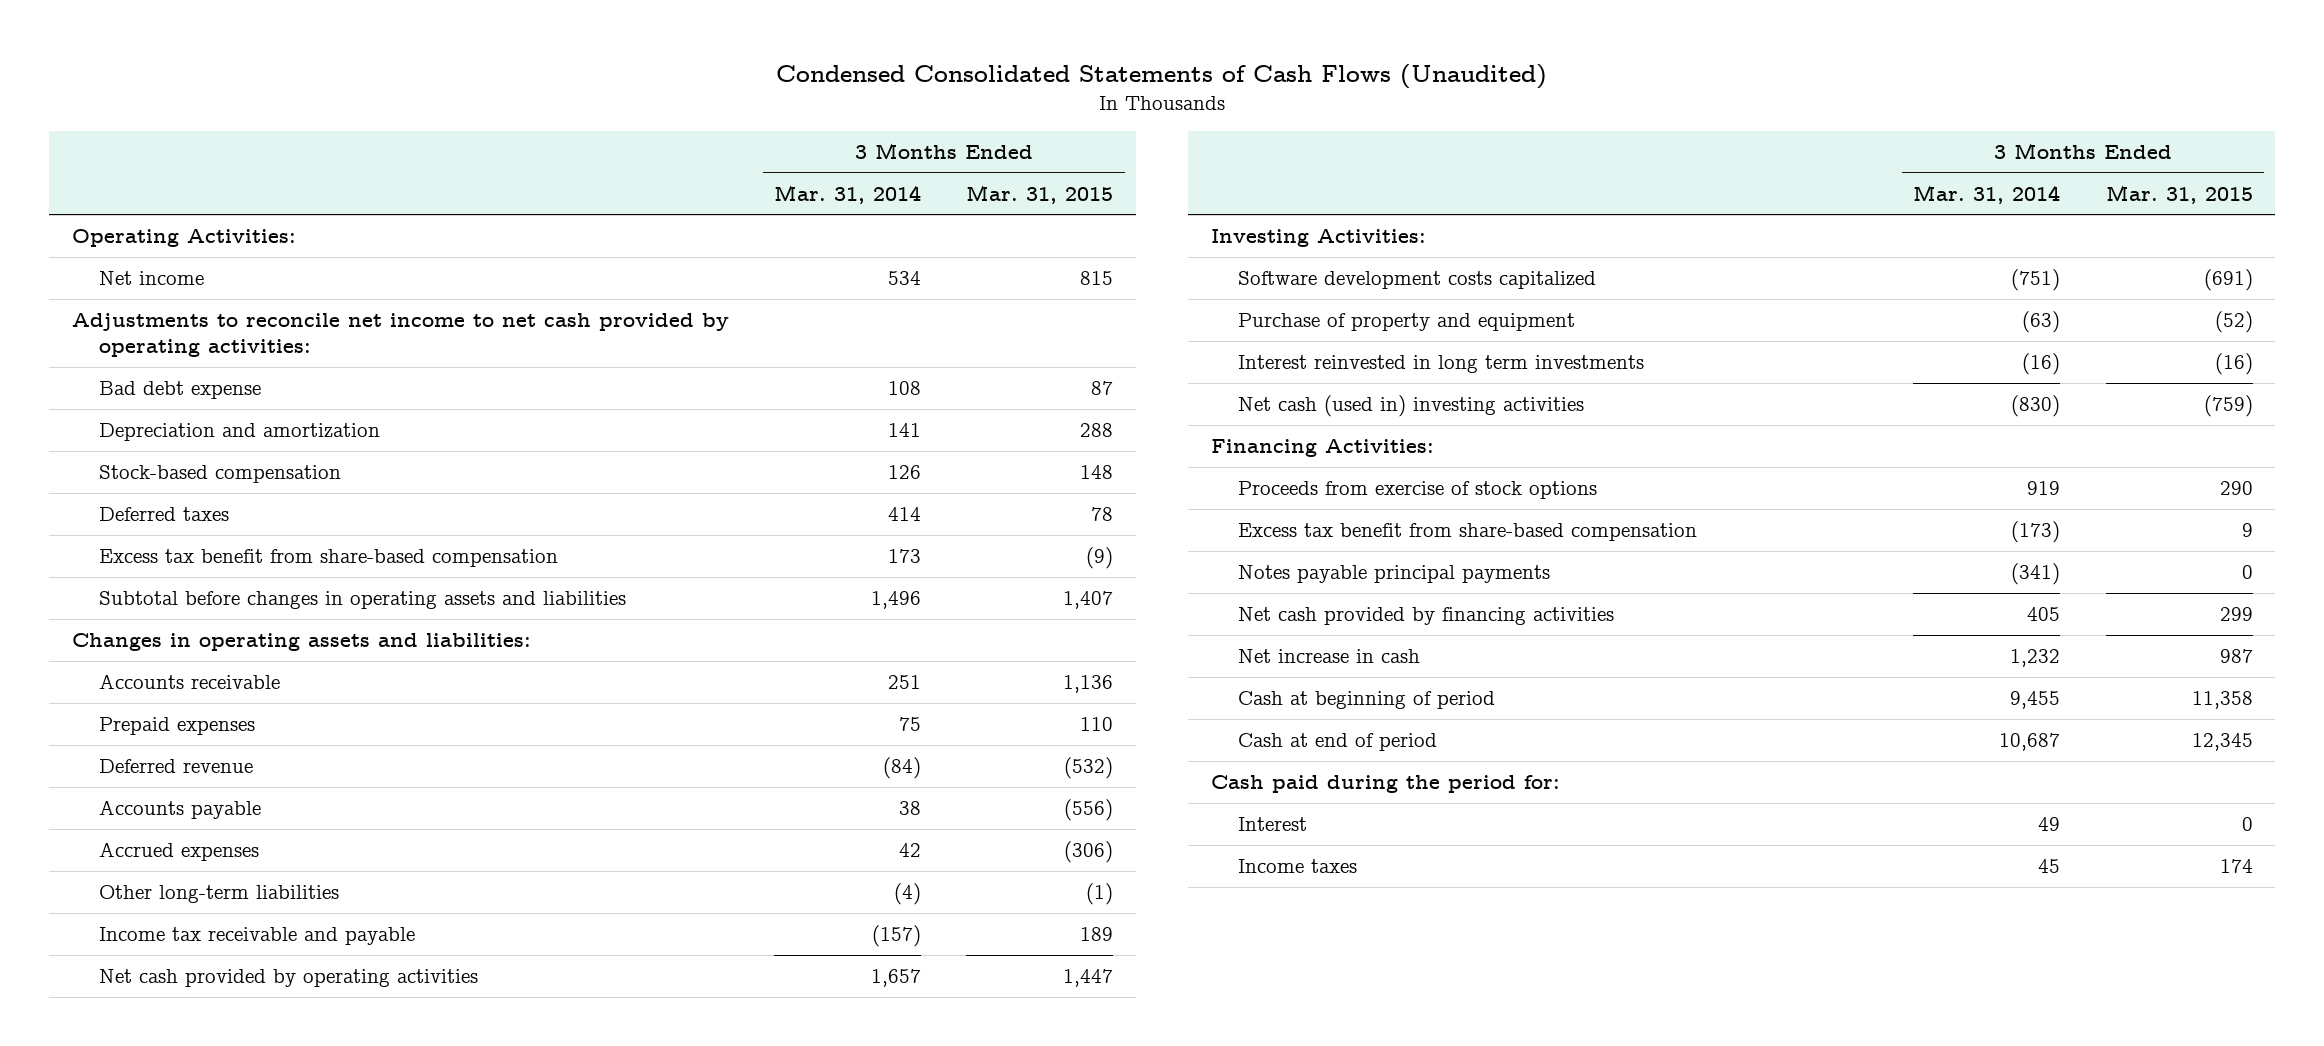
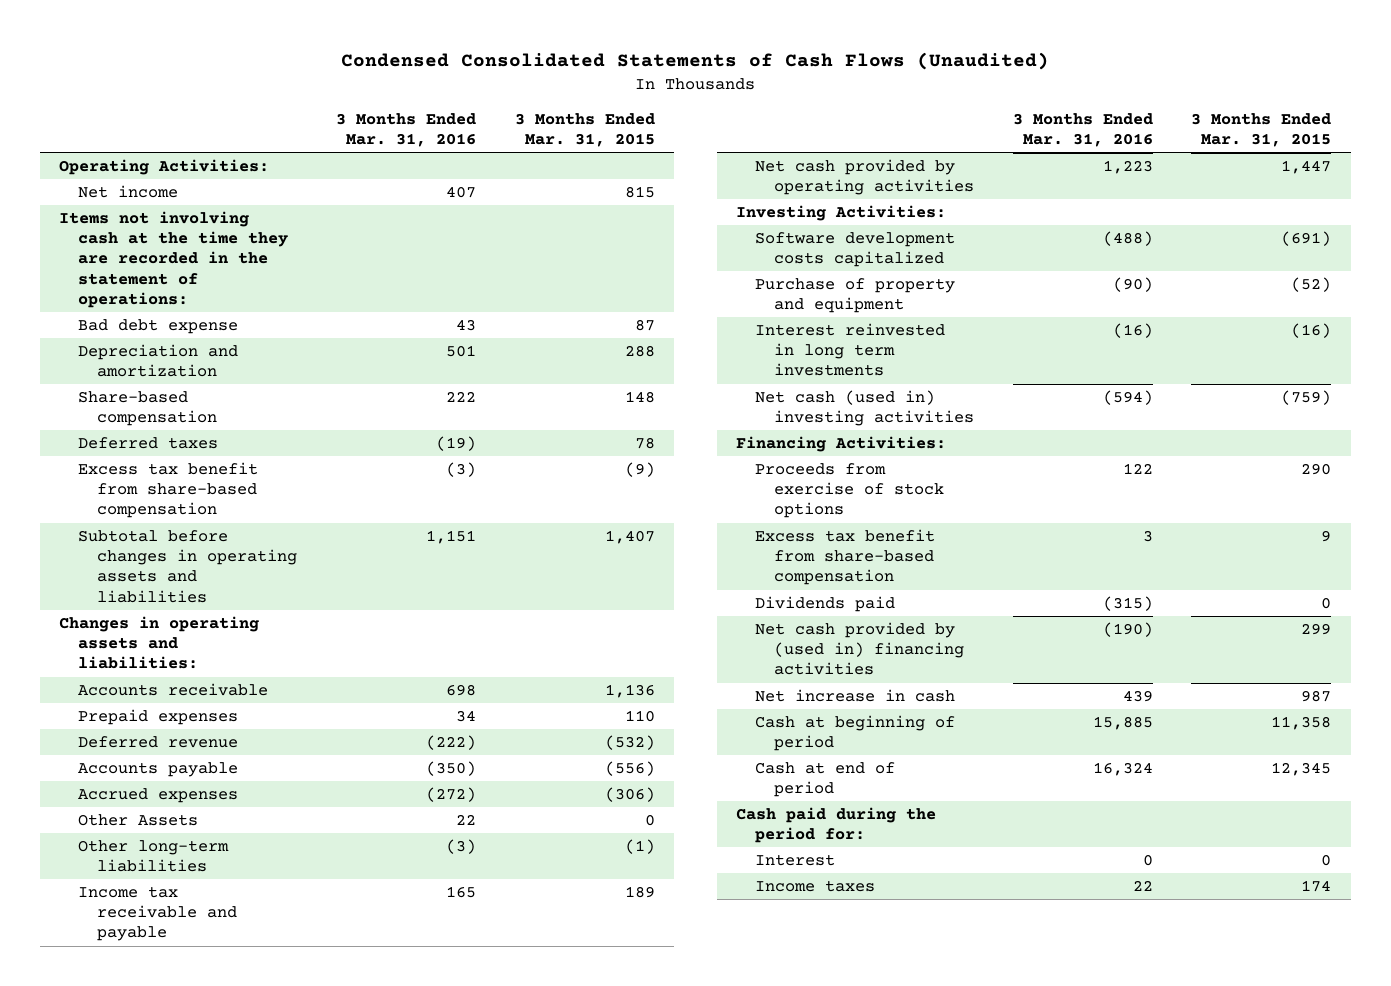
[774,184,922,204] Mar. 31, 2014 -> none
none -> [336,112,477,148] 3 Months Ended Mar. 31, 2016
[71,313,729,358] Adjustments to reconcile net income to net cash provided by operating activities: -> none
none -> [59,210,289,308] Items not involving cash at the time they are recorded in the statement of operations:
[98,465,341,484] Stock-based compensation -> [78,390,218,427] Share-based compensation
none -> [78,813,199,826] Other Assets
[1238,565,1551,584] Notes payable principal payments -> none
none -> [754,595,895,612] Dividends paid
[1238,607,1615,626] Net cash provided by financing activities -> [754,621,964,676] Net cash provided by (used in) financing activities

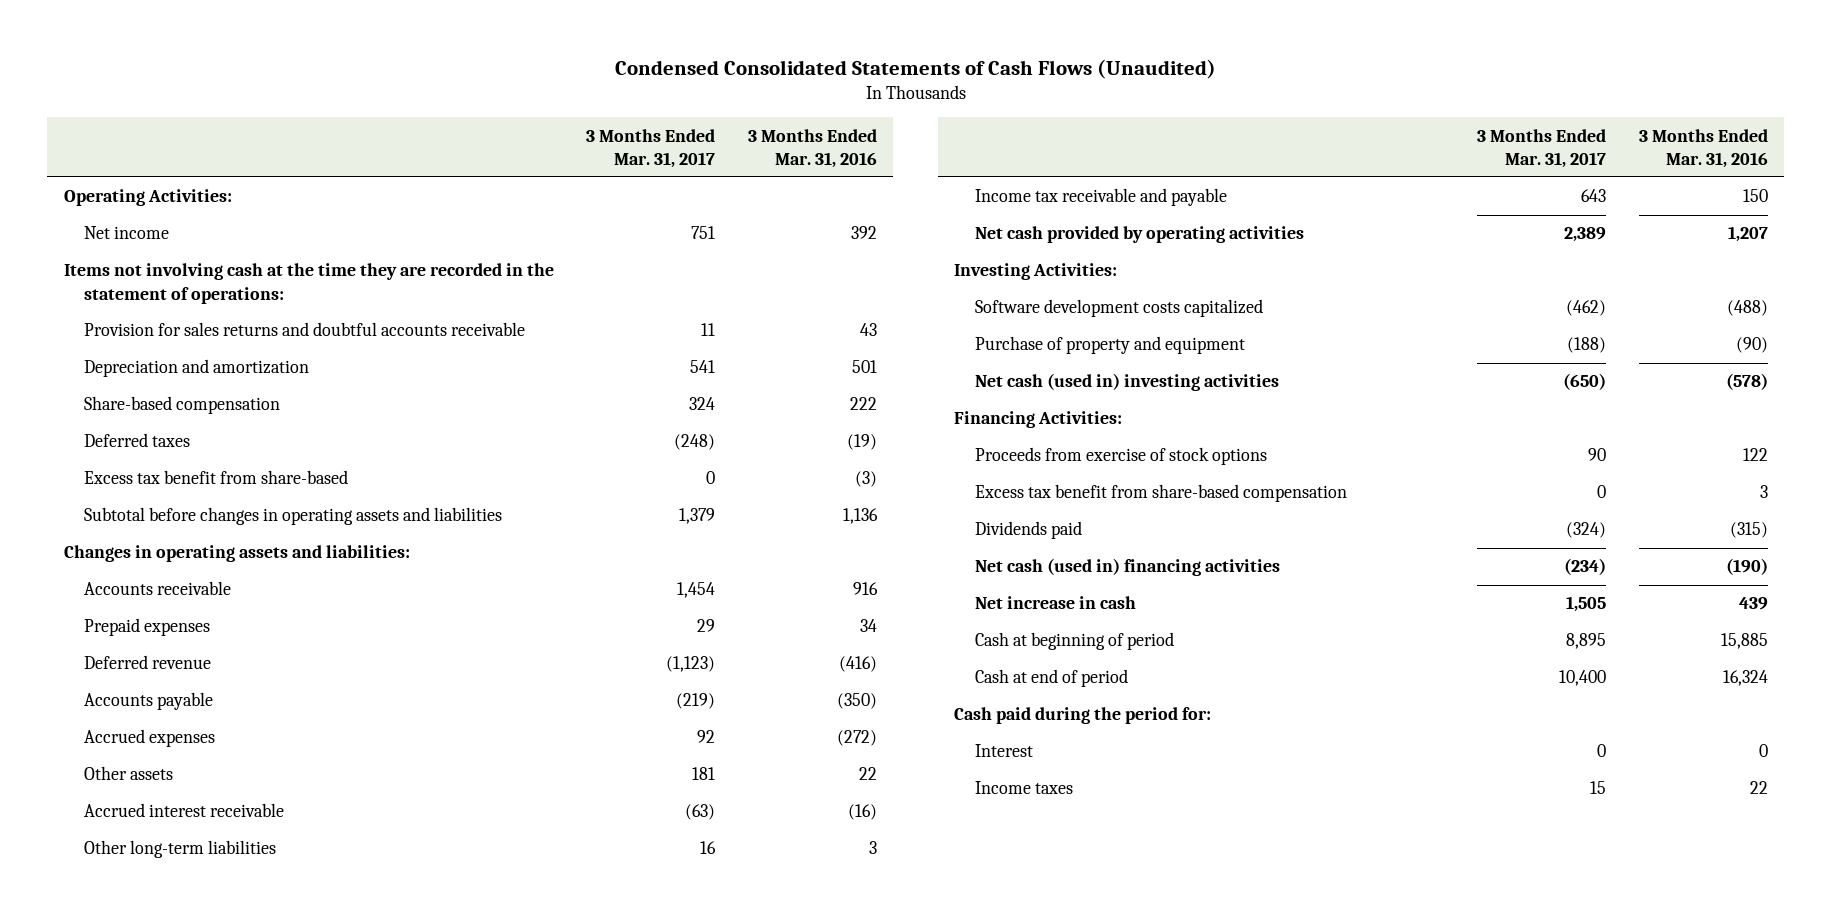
[514,112,655,148] 3 Months Ended Mar. 31, 2015 -> none
none -> [586,128,716,168] 3 Months Ended Mar. 31, 2017
[446,185,477,198] 407 -> [850,226,877,240] 392
[78,318,239,334] Bad debt expense -> [84,322,526,337] Provision for sales returns and doubtful accounts receivable
[78,461,259,519] Excess tax benefit from share-based compensation -> [84,470,349,485] Excess tax benefit from share-based
[426,529,477,544] 1,151 -> [842,508,878,525] 1,136
[446,683,477,696] 698 -> [852,582,878,596] 916
[426,734,477,750] (222) -> [838,656,877,673] (416)
[78,813,199,826] Other Assets -> [84,766,174,781] Other assets
none -> [84,803,285,818] Accrued interest receivable
[446,838,477,854] (3) -> [868,841,877,855] 3
[446,885,477,898] 165 -> [1742,189,1768,203] 150
[1102,159,1153,174] 1,223 -> [1727,226,1768,243] 1,207
[754,322,945,377] Interest reinvested in long term investments -> none
[1102,389,1153,405] (594) -> [1725,373,1768,391] (578)
[754,621,964,676] Net cash provided by (used in) financing activities -> [975,558,1281,577] Net cash (used in) financing activities

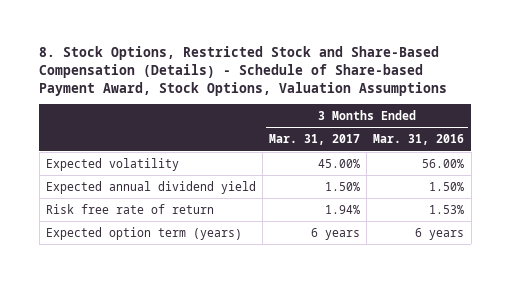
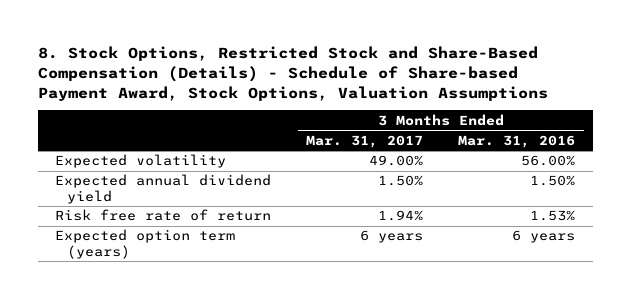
[318,158,361,168] 45.00% -> [369,155,424,167] 49.00%

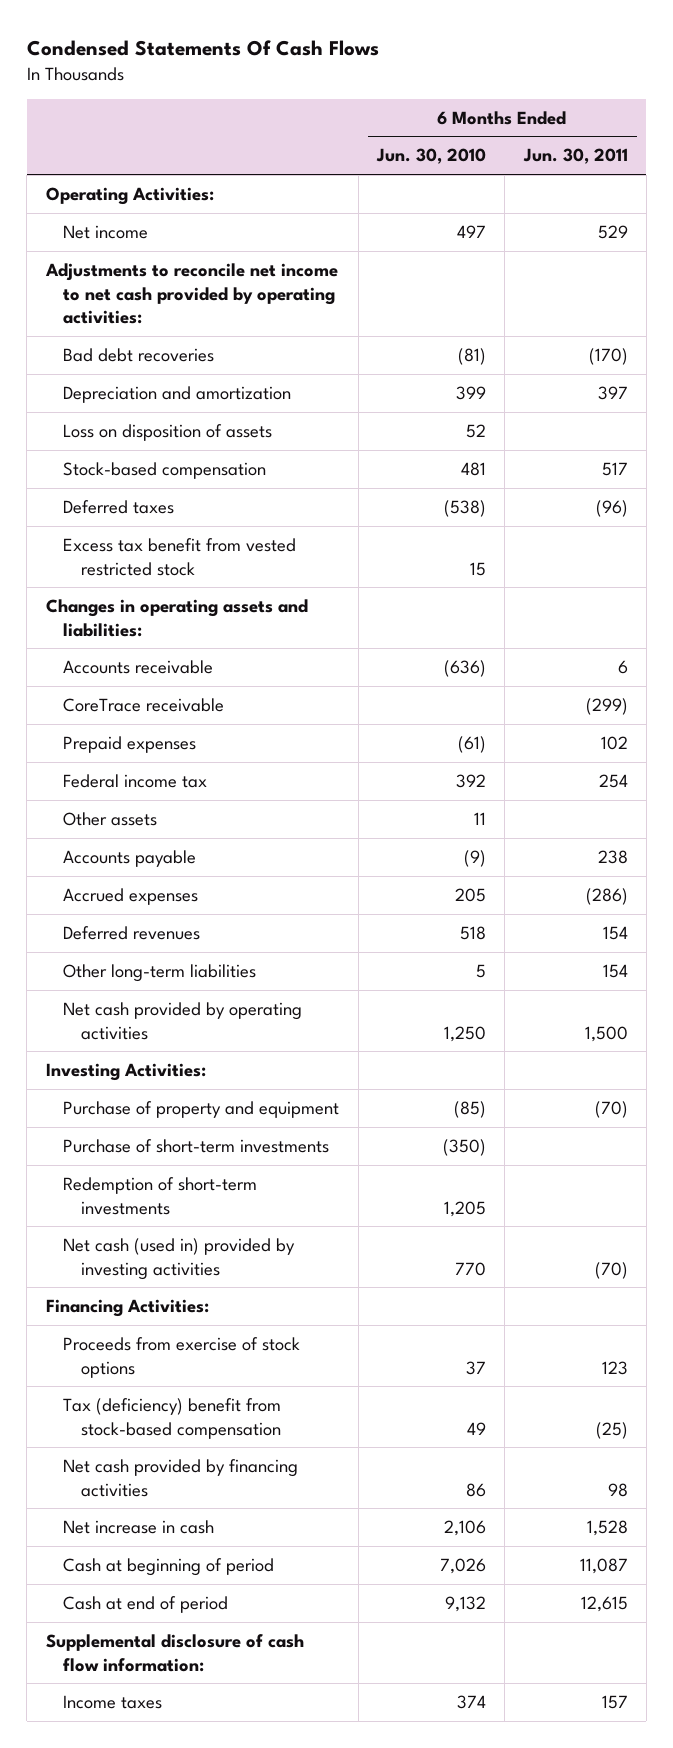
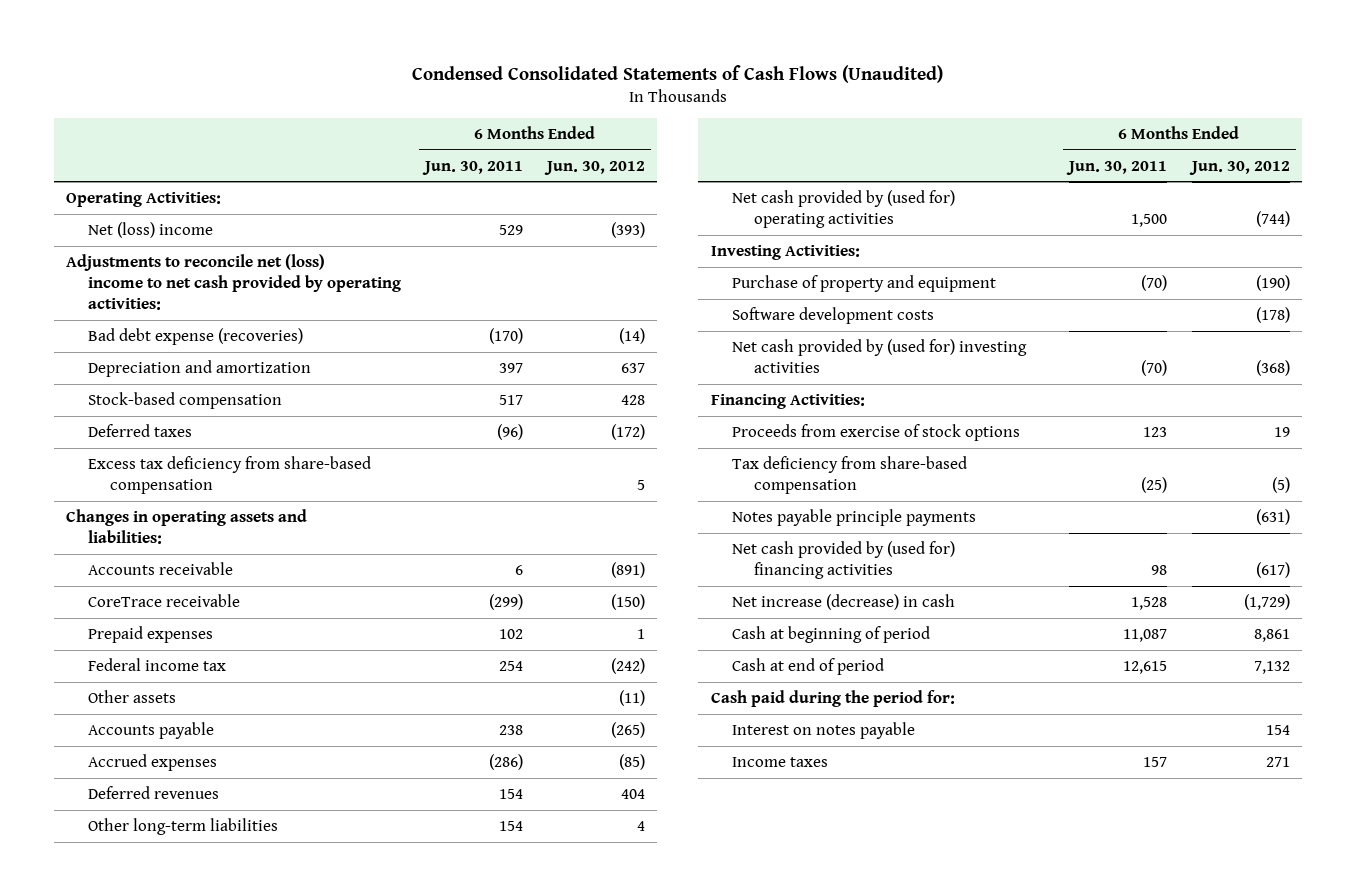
[26,40,379,57] Condensed Statements Of Cash Flows -> [411,64,943,83] Condensed Consolidated Statements of Cash Flows (Unaudited)
[375,148,486,165] Jun. 30, 2010 -> none
none -> [544,160,646,175] Jun. 30, 2012
[63,224,149,239] Net income -> [87,221,213,238] Net (loss) income
[44,262,338,325] Adjustments to reconcile net income to net cash provided by operating activities: -> [66,253,401,311] Adjustments to reconcile net (loss) income to net cash provided by operating activities:
[63,347,215,362] Bad debt recoveries -> [87,327,303,345] Bad debt expense (recoveries)
[63,423,273,441] Loss on disposition of assets -> none
[63,537,297,576] Excess tax benefit from vested restricted stock -> none
none -> [87,455,371,495] Excess tax deficiency from share-based compensation
[63,1001,303,1040] Net cash provided by operating activities -> [732,189,956,229] Net cash provided by (used for) operating activities
[63,1138,330,1153] Purchase of short-term investments -> none
[63,1176,258,1215] Redemption of short-term investments -> none
none -> [732,306,935,324] Software development costs
[63,1237,296,1280] Net cash (used in) provided by investing activities -> [732,338,1028,374] Net cash provided by (used for) investing activities
[63,1397,282,1439] Tax (deficiency) benefit from stock-based compensation -> [732,455,968,495] Tax deficiency from share-based compensation
none -> [732,508,977,526] Notes payable principle payments
[63,1458,299,1497] Net cash provided by financing activities -> [732,540,956,580] Net cash provided by (used for) financing activities
[63,1519,215,1534] Net increase in cash -> [732,593,956,610] Net increase (decrease) in cash
[45,1633,304,1672] Supplemental disclosure of cash flow information: -> none
none -> [710,689,955,707] Cash paid during the period for:
none -> [732,721,916,739] Interest on notes payable

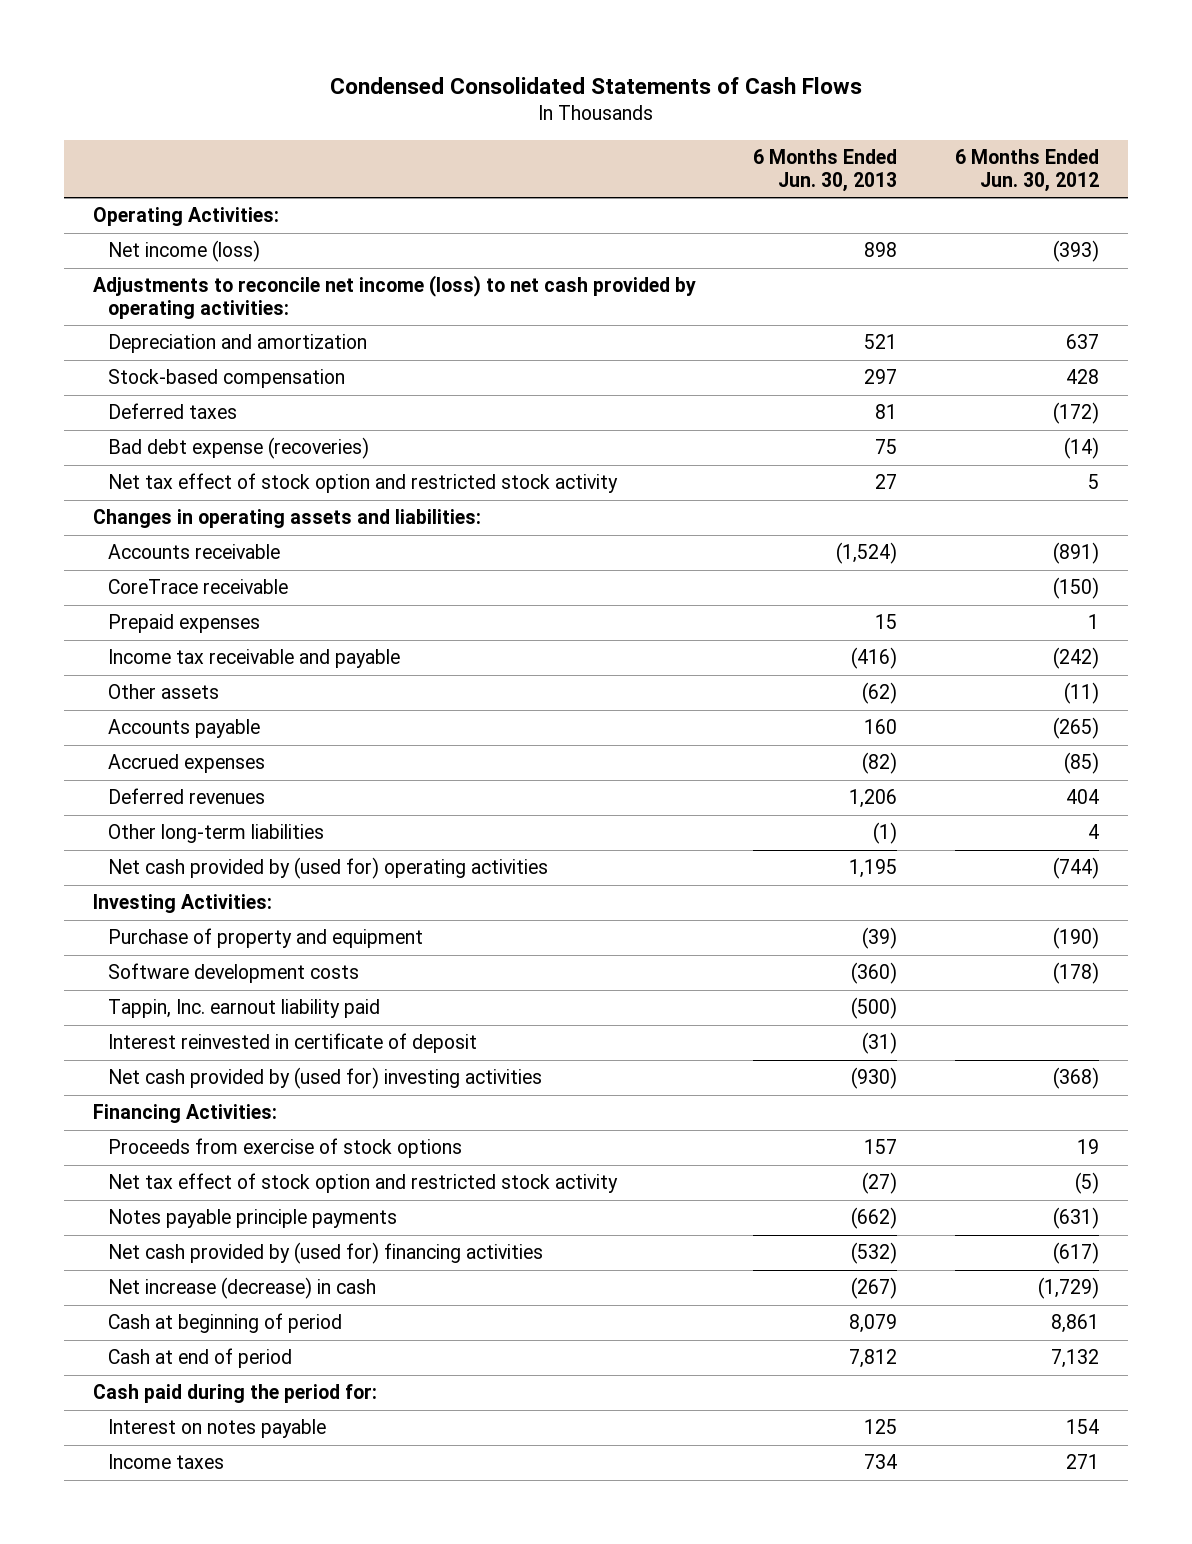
[411,64,943,83] Condensed Consolidated Statements of Cash Flows (Unaudited) -> [329,77,862,95] Condensed Consolidated Statements of Cash Flows
[422,160,524,175] Jun. 30, 2011 -> none
none -> [753,149,898,192] 6 Months Ended Jun. 30, 2013
[87,221,213,238] Net (loss) income -> [108,240,261,263] Net income (loss)
[66,253,401,311] Adjustments to reconcile net (loss) income to net cash provided by operating activities: -> [92,275,696,319] Adjustments to reconcile net income (loss) to net cash provided by operating activities:
[87,327,303,345] Bad debt expense (recoveries) -> [108,437,370,460] Bad debt expense (recoveries)
[87,455,371,495] Excess tax deficiency from share-based compensation -> [108,473,619,494] Net tax effect of stock option and restricted stock activity
[87,657,226,671] Federal income tax -> [108,649,401,669] Income tax receivable and payable
none -> [108,999,381,1019] Tappin, Inc. earnout liability paid
none -> [108,1033,478,1054] Interest reinvested in certificate of deposit
[732,455,968,495] Tax deficiency from share-based compensation -> [108,1173,619,1194] Net tax effect of stock option and restricted stock activity

